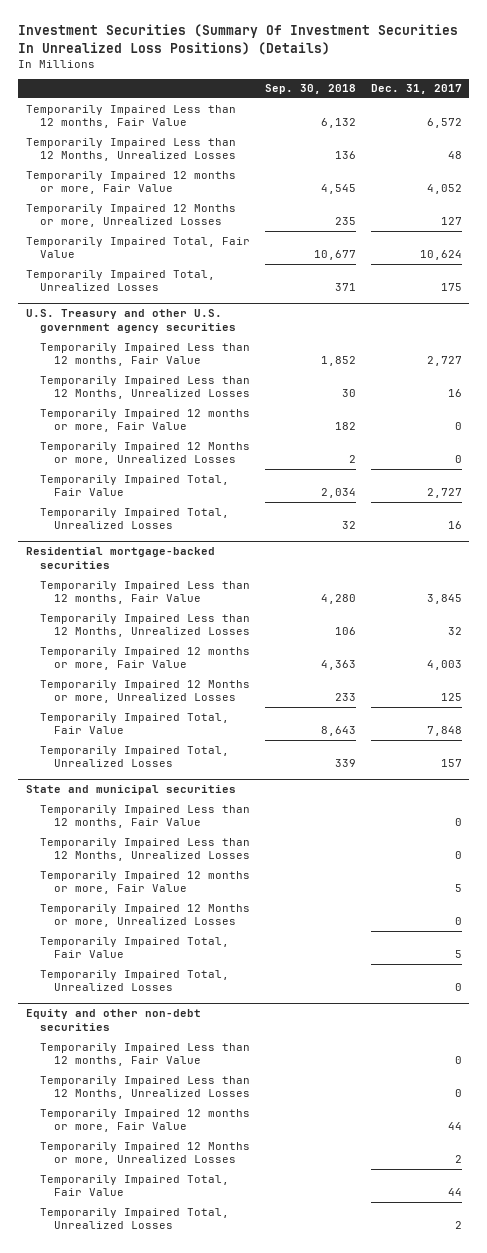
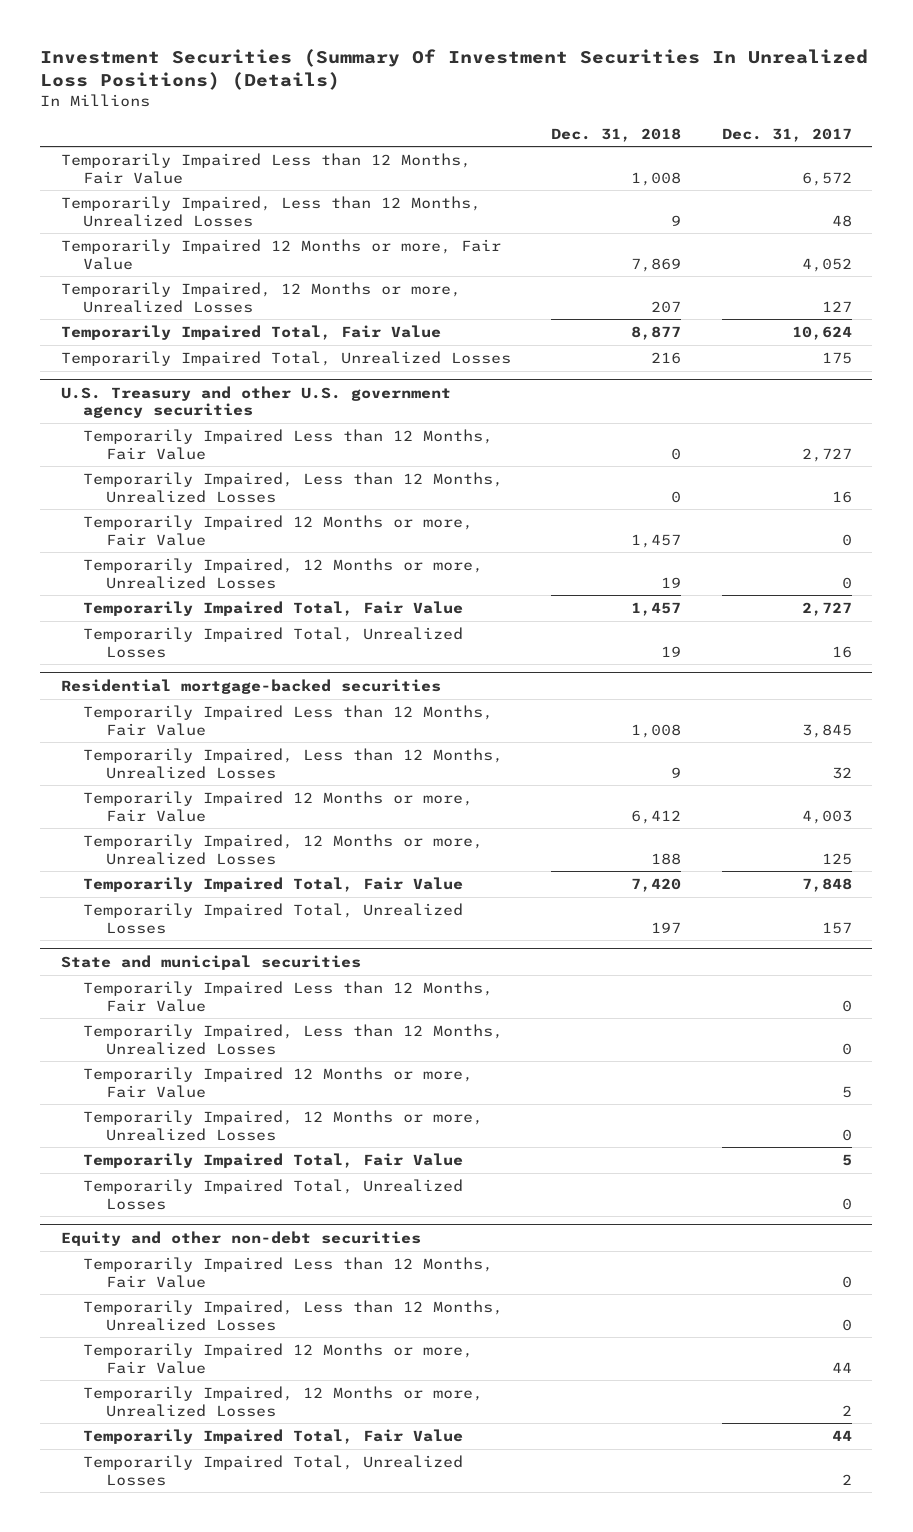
[265,84,357,95] Sep. 30, 2018 -> none
none -> [551,127,682,142] Dec. 31, 2018
[25,104,236,129] Temporarily Impaired Less than 12 months, Fair Value -> [60,152,471,184] Temporarily Impaired Less than 12 Months, Fair Value
[25,137,236,162] Temporarily Impaired Less than 12 Months, Unrealized Losses -> [60,195,481,227] Temporarily Impaired, Less than 12 Months, Unrealized Losses
[25,170,236,195] Temporarily Impaired 12 months or more, Fair Value -> [60,238,501,270] Temporarily Impaired 12 Months or more, Fair Value
[25,203,236,228] Temporarily Impaired 12 Months or more, Unrealized Losses -> [60,281,461,313] Temporarily Impaired, 12 Months or more, Unrealized Losses
[39,342,250,367] Temporarily Impaired Less than 12 months, Fair Value -> [83,428,494,460] Temporarily Impaired Less than 12 Months, Fair Value
[39,375,251,400] Temporarily Impaired Less than 12 Months, Unrealized Losses -> [83,471,504,503] Temporarily Impaired, Less than 12 Months, Unrealized Losses
[39,408,250,433] Temporarily Impaired 12 months or more, Fair Value -> [83,514,474,546] Temporarily Impaired 12 Months or more, Fair Value
[39,441,250,466] Temporarily Impaired 12 Months or more, Unrealized Losses -> [83,557,484,589] Temporarily Impaired, 12 Months or more, Unrealized Losses
[39,580,250,605] Temporarily Impaired Less than 12 months, Fair Value -> [83,704,494,736] Temporarily Impaired Less than 12 Months, Fair Value
[39,613,251,638] Temporarily Impaired Less than 12 Months, Unrealized Losses -> [83,747,504,779] Temporarily Impaired, Less than 12 Months, Unrealized Losses
[39,646,250,671] Temporarily Impaired 12 months or more, Fair Value -> [83,790,474,822] Temporarily Impaired 12 Months or more, Fair Value
[39,679,250,704] Temporarily Impaired 12 Months or more, Unrealized Losses -> [83,833,484,865] Temporarily Impaired, 12 Months or more, Unrealized Losses
[39,804,250,829] Temporarily Impaired Less than 12 months, Fair Value -> [83,980,494,1012] Temporarily Impaired Less than 12 Months, Fair Value
[39,837,251,862] Temporarily Impaired Less than 12 Months, Unrealized Losses -> [83,1023,504,1055] Temporarily Impaired, Less than 12 Months, Unrealized Losses
[39,870,250,895] Temporarily Impaired 12 months or more, Fair Value -> [83,1066,474,1098] Temporarily Impaired 12 Months or more, Fair Value
[39,903,250,928] Temporarily Impaired 12 Months or more, Unrealized Losses -> [83,1109,484,1141] Temporarily Impaired, 12 Months or more, Unrealized Losses
[39,1042,250,1067] Temporarily Impaired Less than 12 months, Fair Value -> [83,1256,494,1288] Temporarily Impaired Less than 12 Months, Fair Value
[39,1075,251,1100] Temporarily Impaired Less than 12 Months, Unrealized Losses -> [83,1299,504,1331] Temporarily Impaired, Less than 12 Months, Unrealized Losses
[39,1108,250,1133] Temporarily Impaired 12 months or more, Fair Value -> [83,1342,474,1374] Temporarily Impaired 12 Months or more, Fair Value
[39,1141,250,1166] Temporarily Impaired 12 Months or more, Unrealized Losses -> [83,1385,484,1417] Temporarily Impaired, 12 Months or more, Unrealized Losses

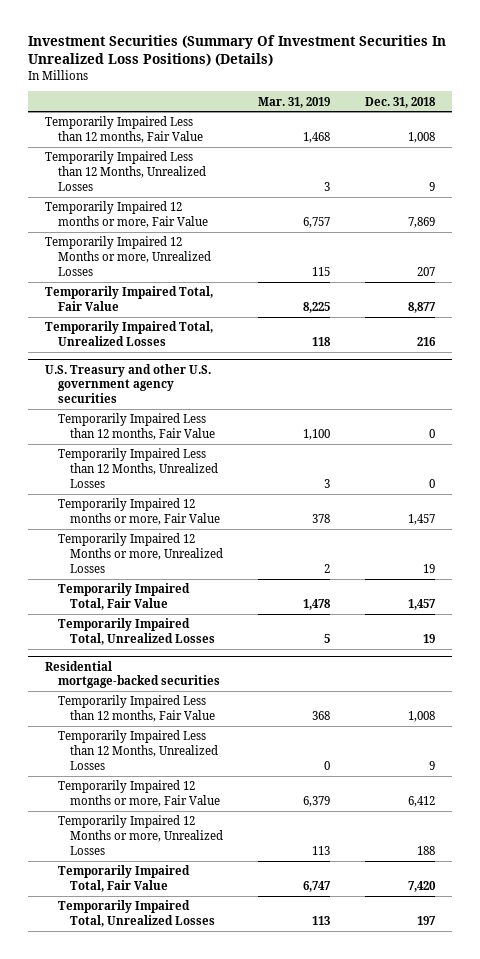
[721,127,852,142] Dec. 31, 2017 -> none
none -> [258,96,331,108] Mar. 31, 2019
[60,152,471,184] Temporarily Impaired Less than 12 Months, Fair Value -> [45,116,203,143] Temporarily Impaired Less than 12 months, Fair Value
[60,195,481,227] Temporarily Impaired, Less than 12 Months, Unrealized Losses -> [45,151,206,191] Temporarily Impaired Less than 12 Months, Unrealized Losses
[60,238,501,270] Temporarily Impaired 12 Months or more, Fair Value -> [45,201,208,228] Temporarily Impaired 12 months or more, Fair Value
[60,281,461,313] Temporarily Impaired, 12 Months or more, Unrealized Losses -> [45,236,211,276] Temporarily Impaired 12 Months or more, Unrealized Losses
[83,428,494,460] Temporarily Impaired Less than 12 Months, Fair Value -> [57,413,216,440] Temporarily Impaired Less than 12 months, Fair Value
[83,471,504,503] Temporarily Impaired, Less than 12 Months, Unrealized Losses -> [57,448,219,488] Temporarily Impaired Less than 12 Months, Unrealized Losses
[83,514,474,546] Temporarily Impaired 12 Months or more, Fair Value -> [57,498,221,525] Temporarily Impaired 12 months or more, Fair Value
[83,557,484,589] Temporarily Impaired, 12 Months or more, Unrealized Losses -> [57,533,224,573] Temporarily Impaired 12 Months or more, Unrealized Losses
[83,704,494,736] Temporarily Impaired Less than 12 Months, Fair Value -> [57,695,216,722] Temporarily Impaired Less than 12 months, Fair Value
[83,747,504,779] Temporarily Impaired, Less than 12 Months, Unrealized Losses -> [57,730,219,770] Temporarily Impaired Less than 12 Months, Unrealized Losses
[83,790,474,822] Temporarily Impaired 12 Months or more, Fair Value -> [57,780,221,807] Temporarily Impaired 12 months or more, Fair Value
[83,833,484,865] Temporarily Impaired, 12 Months or more, Unrealized Losses -> [57,815,224,855] Temporarily Impaired 12 Months or more, Unrealized Losses
[60,954,361,970] State and municipal securities -> none
[83,980,494,1012] Temporarily Impaired Less than 12 Months, Fair Value -> none
[83,1023,504,1055] Temporarily Impaired, Less than 12 Months, Unrealized Losses -> none
[83,1066,474,1098] Temporarily Impaired 12 Months or more, Fair Value -> none
[83,1109,484,1141] Temporarily Impaired, 12 Months or more, Unrealized Losses -> none
[83,1152,464,1168] Temporarily Impaired Total, Fair Value -> none
[83,1178,464,1210] Temporarily Impaired Total, Unrealized Losses -> none
[60,1230,421,1246] Equity and other non-debt securities -> none
[83,1256,494,1288] Temporarily Impaired Less than 12 Months, Fair Value -> none
[83,1299,504,1331] Temporarily Impaired, Less than 12 Months, Unrealized Losses -> none
[83,1342,474,1374] Temporarily Impaired 12 Months or more, Fair Value -> none
[83,1385,484,1417] Temporarily Impaired, 12 Months or more, Unrealized Losses -> none
[83,1428,464,1444] Temporarily Impaired Total, Fair Value -> none
[83,1454,464,1486] Temporarily Impaired Total, Unrealized Losses -> none

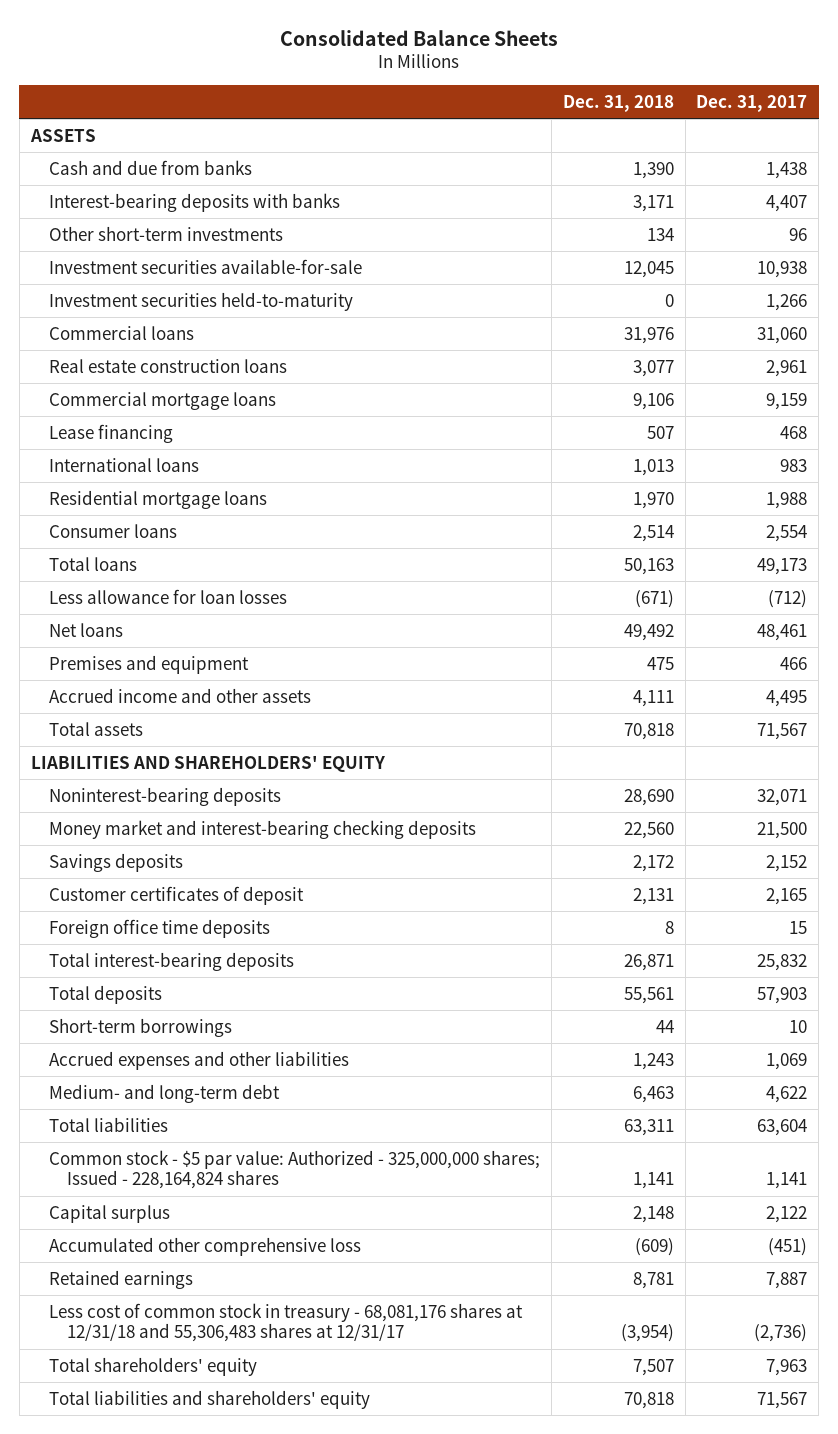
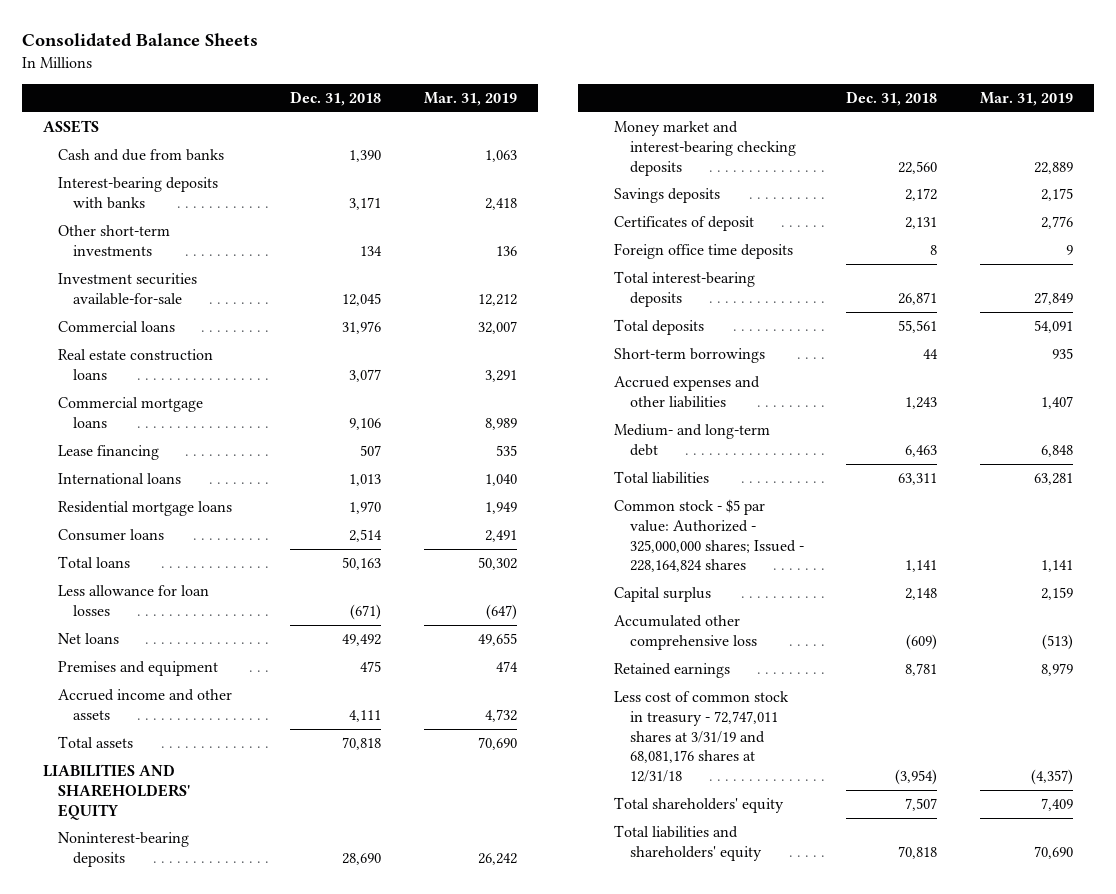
[696,94,808,112] Dec. 31, 2017 -> none
none -> [423,92,517,107] Mar. 31, 2019
[48,291,353,311] Investment securities held-to-maturity -> none
[48,885,304,905] Customer certificates of deposit -> [614,216,755,232] Certificates of deposit
[48,1302,523,1343] Less cost of common stock in treasury - 68,081,176 shares at 12/31/18 and 55,306,483 shares at 12/31/17 -> [614,691,790,783] Less cost of common stock in treasury - 72,747,011 shares at 3/31/19 and 68,081,176 shares at 12/31/18

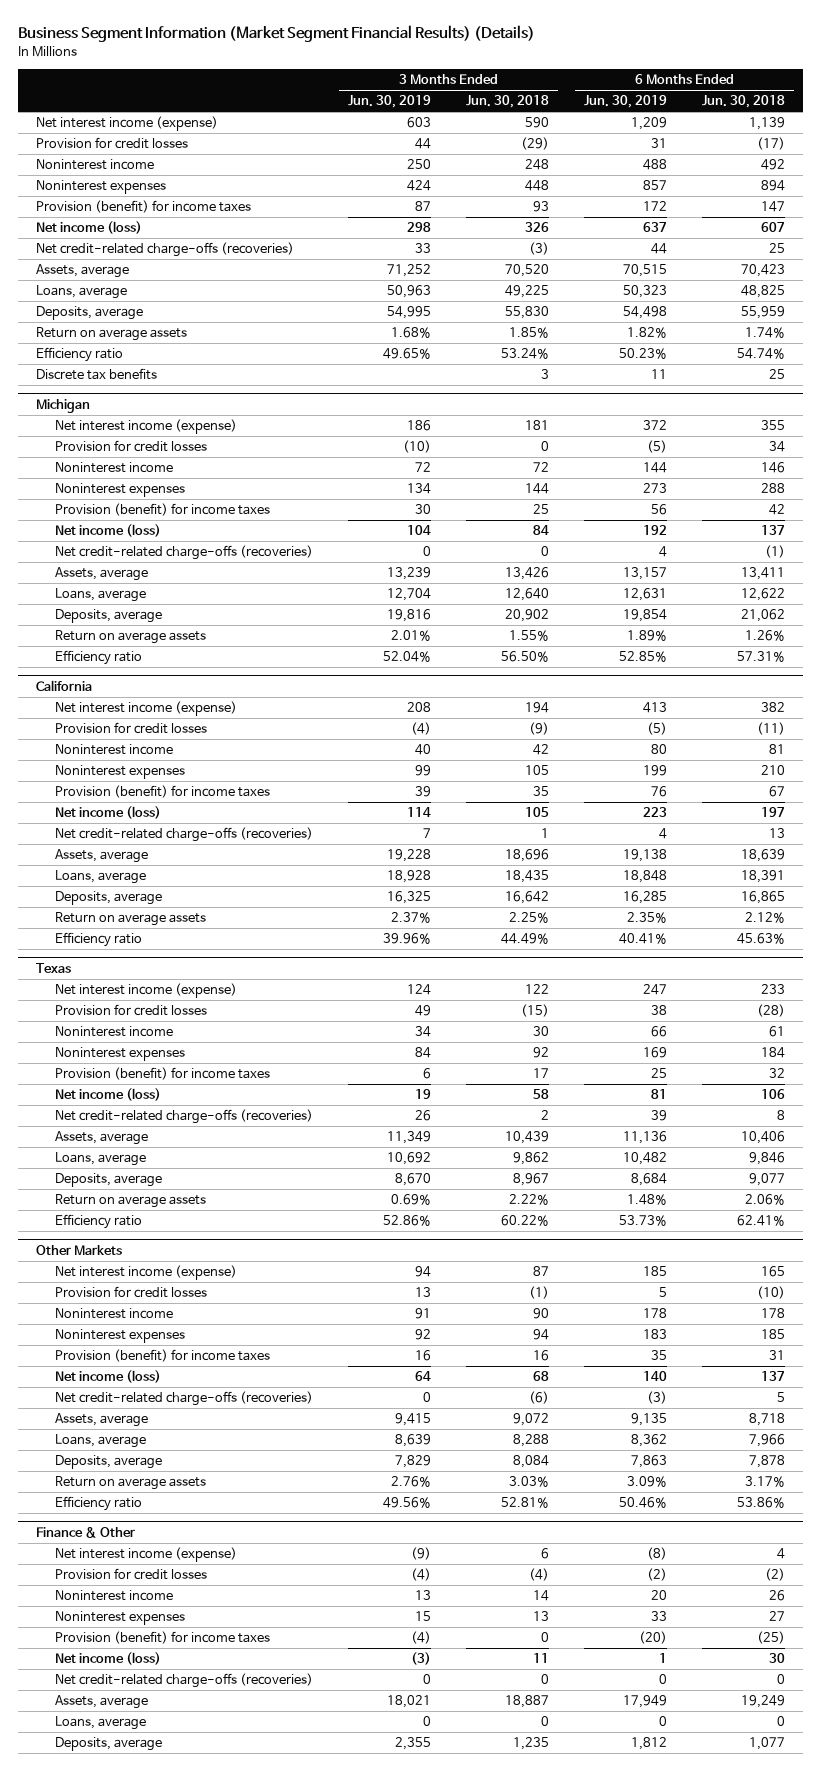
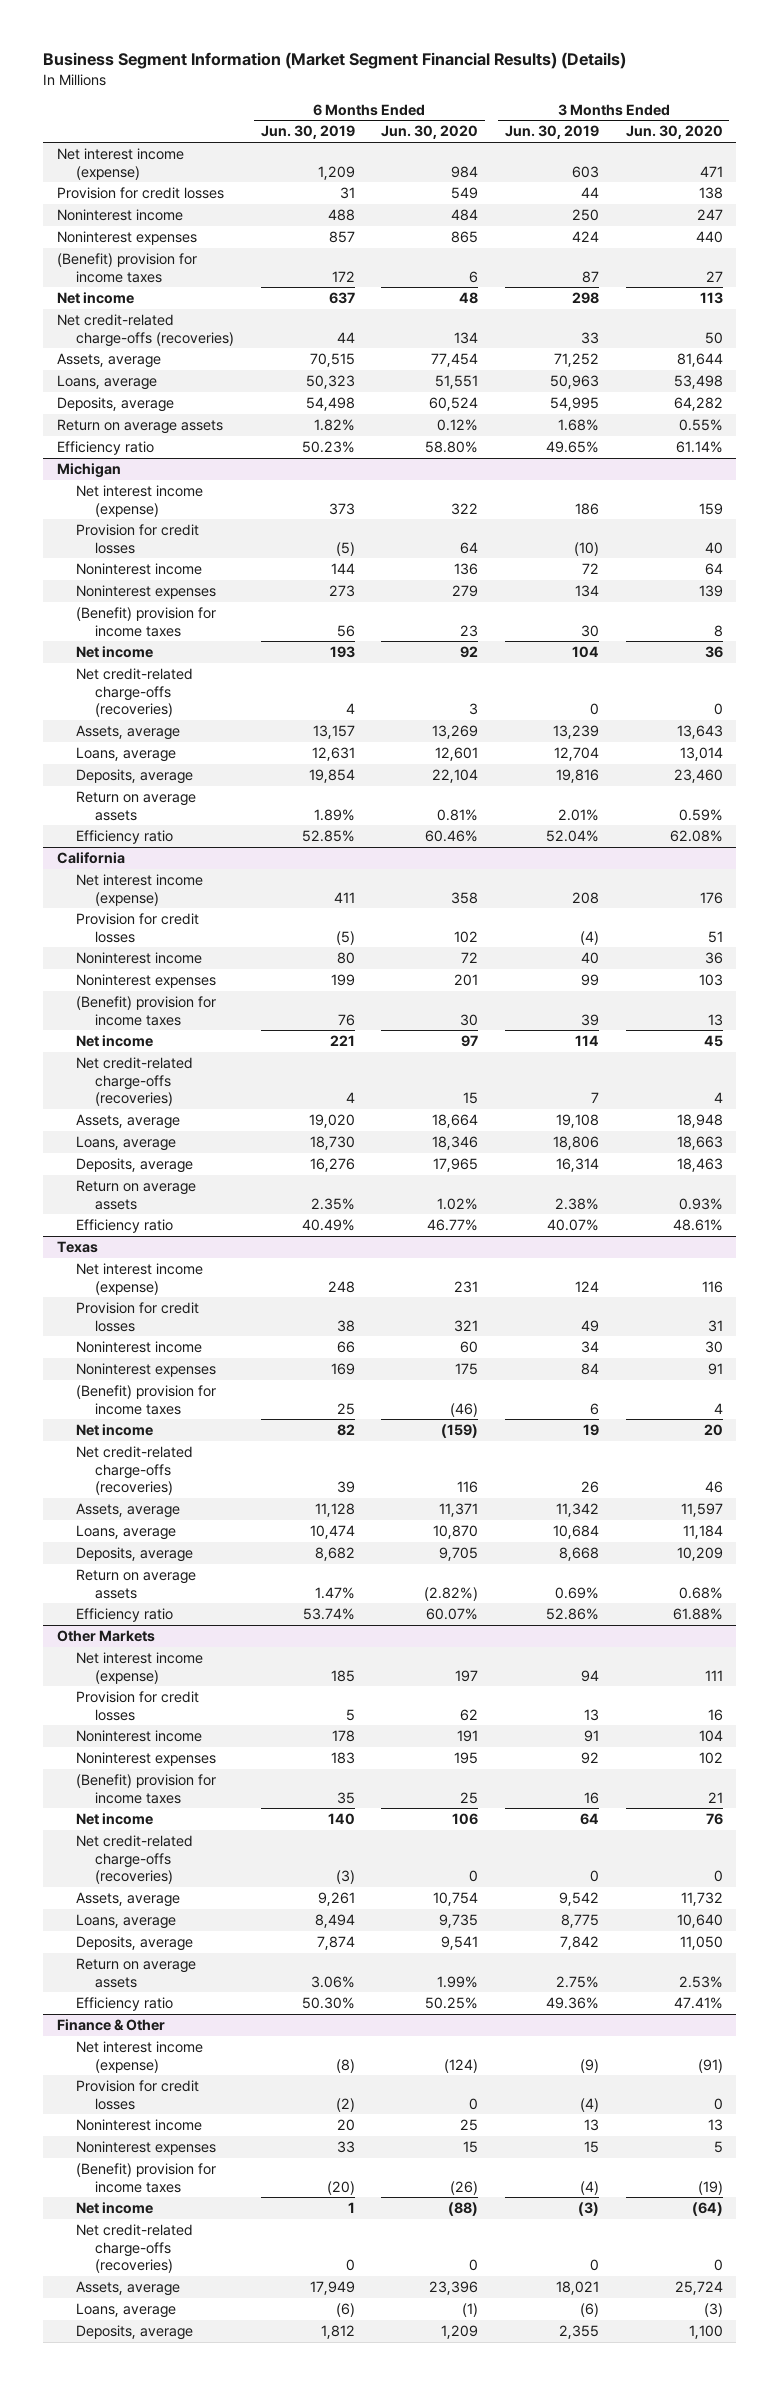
[466,95,550,109] Jun. 30, 2018 -> none
[702,95,786,109] Jun. 30, 2018 -> none
none -> [381,125,479,140] Jun. 30, 2020
none -> [625,125,723,140] Jun. 30, 2020
[35,200,251,214] Provision (benefit) for income taxes -> [56,252,197,283] (Benefit) provision for income taxes
[35,221,142,235] Net income (loss) -> [56,291,134,304] Net income
[35,368,157,381] Discrete tax benefits -> none
[643,420,668,431] 372 -> [328,502,355,515] 373
[55,503,271,517] Provision (benefit) for income taxes -> [75,606,216,637] (Benefit) provision for income taxes
[55,524,162,538] Net income (loss) -> [75,645,153,658] Net income
[643,525,668,536] 192 -> [329,645,355,658] 193
[643,702,668,714] 413 -> [333,891,355,903] 411
[55,785,271,799] Provision (benefit) for income taxes -> [75,995,216,1026] (Benefit) provision for income taxes
[55,806,162,820] Net income (loss) -> [75,1034,153,1047] Net income
[643,807,668,818] 223 -> [329,1034,355,1046] 221
[387,849,432,863] 19,228 -> [556,1113,600,1128] 19,108
[623,849,668,863] 19,138 -> [308,1113,355,1128] 19,020
[387,870,432,884] 18,928 -> [553,1135,600,1150] 18,806
[623,870,668,884] 18,848 -> [309,1135,355,1150] 18,730
[387,891,432,905] 16,325 -> [556,1157,600,1172] 16,314
[623,891,668,905] 16,285 -> [309,1157,355,1172] 16,276
[391,912,432,924] 2.37% -> [555,1197,600,1210] 2.38%
[383,933,432,945] 39.96% -> [547,1218,600,1231] 40.07%
[619,933,668,945] 40.41% -> [301,1218,355,1231] 40.49%
[643,984,668,996] 247 -> [327,1280,355,1293] 248
[55,1067,271,1081] Provision (benefit) for income taxes -> [75,1384,216,1415] (Benefit) provision for income taxes
[55,1088,162,1102] Net income (loss) -> [75,1423,153,1436] Net income
[651,1089,668,1100] 81 -> [336,1423,355,1436] 82
[387,1131,432,1145] 11,349 -> [556,1502,600,1517] 11,342
[623,1131,668,1145] 11,136 -> [314,1502,355,1517] 11,128
[387,1152,432,1166] 10,692 -> [553,1524,600,1539] 10,684
[623,1152,668,1166] 10,482 -> [309,1524,355,1539] 10,474
[395,1173,432,1187] 8,670 -> [559,1546,600,1561] 8,668
[631,1173,668,1187] 8,684 -> [314,1546,355,1561] 8,682
[627,1194,668,1206] 1.48% -> [314,1586,355,1599] 1.47%
[619,1215,668,1227] 53.73% -> [302,1607,355,1620] 53.74%
[55,1349,271,1363] Provision (benefit) for income taxes -> [75,1773,216,1804] (Benefit) provision for income taxes
[55,1370,162,1384] Net income (loss) -> [75,1812,153,1825] Net income
[395,1413,432,1427] 9,415 -> [559,1891,600,1906] 9,542
[631,1413,668,1427] 9,135 -> [317,1891,355,1906] 9,261
[395,1434,432,1448] 8,639 -> [561,1913,600,1928] 8,775
[631,1434,668,1448] 8,362 -> [314,1913,355,1928] 8,494
[395,1455,432,1469] 7,829 -> [560,1935,600,1950] 7,842
[631,1455,668,1469] 7,863 -> [316,1935,355,1950] 7,874
[391,1476,432,1488] 2.76% -> [556,1975,600,1988] 2.75%
[627,1476,668,1488] 3.09% -> [310,1975,355,1988] 3.06%
[383,1497,432,1509] 49.56% -> [546,1996,600,2009] 49.36%
[619,1497,668,1509] 50.46% -> [301,1996,355,2009] 50.30%
[55,1631,271,1645] Provision (benefit) for income taxes -> [75,2162,216,2193] (Benefit) provision for income taxes
[55,1652,162,1666] Net income (loss) -> [75,2201,153,2214] Net income
[423,1716,432,1727] 0 -> [580,2302,600,2317] (6)
[659,1716,668,1727] 0 -> [335,2302,355,2317] (6)

